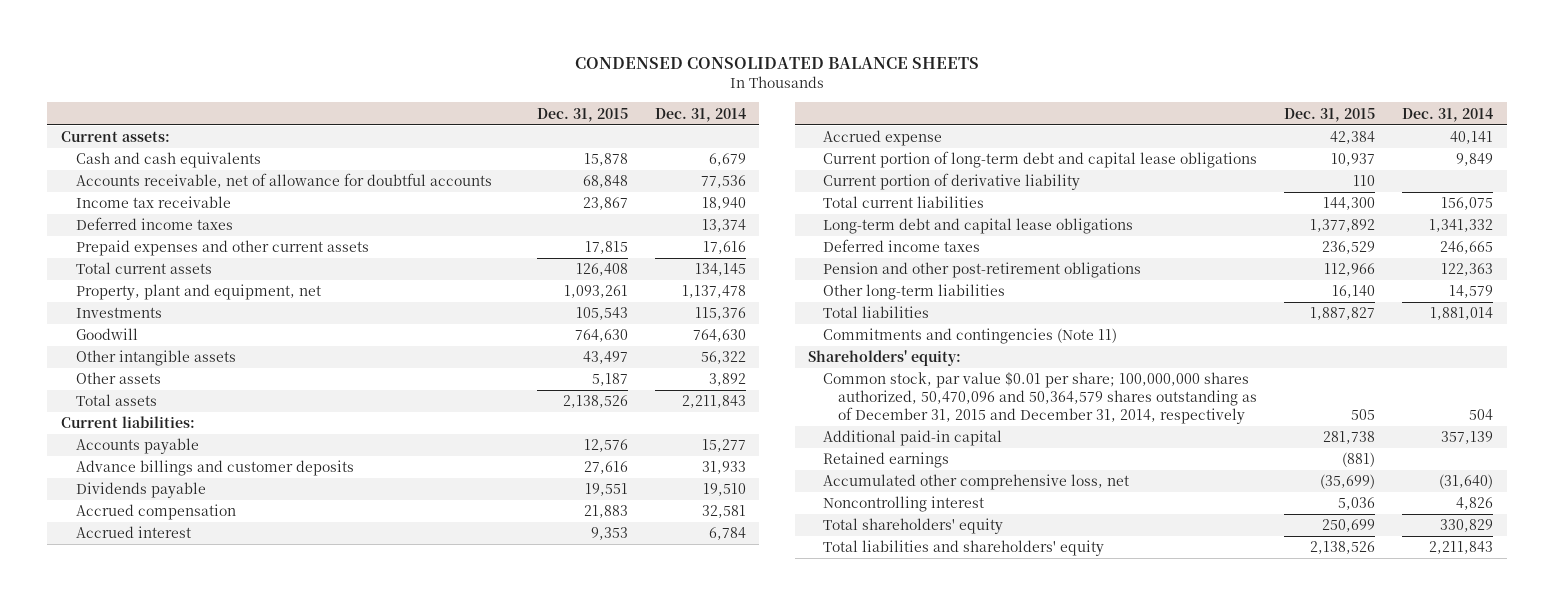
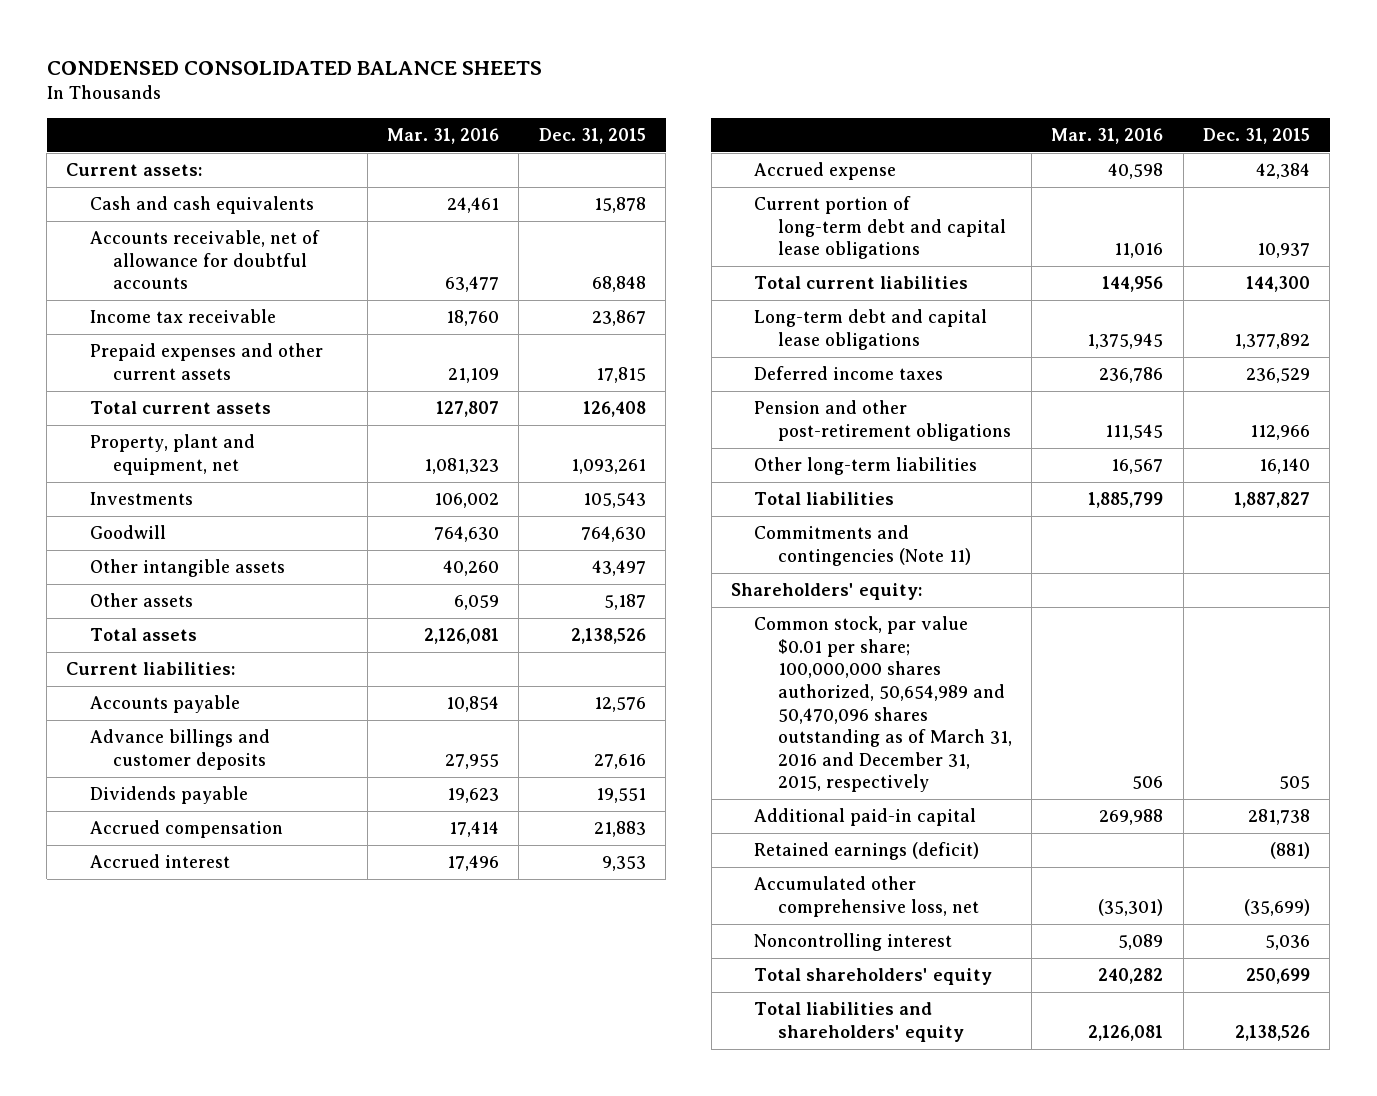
[654,107,746,122] Dec. 31, 2014 -> none
none -> [387,127,500,144] Mar. 31, 2016
[75,217,233,231] Deferred income taxes -> none
[822,173,1080,191] Current portion of derivative liability -> none
[822,372,1257,425] Common stock, par value $0.01 per share; 100,000,000 shares authorized, 50,470,096 and 50,364,579 shares outstanding as of December 31, 2015 and December 31, 2014, respectively -> [754,616,1012,793] Common stock, par value $0.01 per share; 100,000,000 shares authorized, 50,654,989 and 50,470,096 shares outstanding as of March 31, 2016 and December 31, 2015, respectively
[822,452,949,469] Retained earnings -> [754,842,980,861] Retained earnings (deficit)

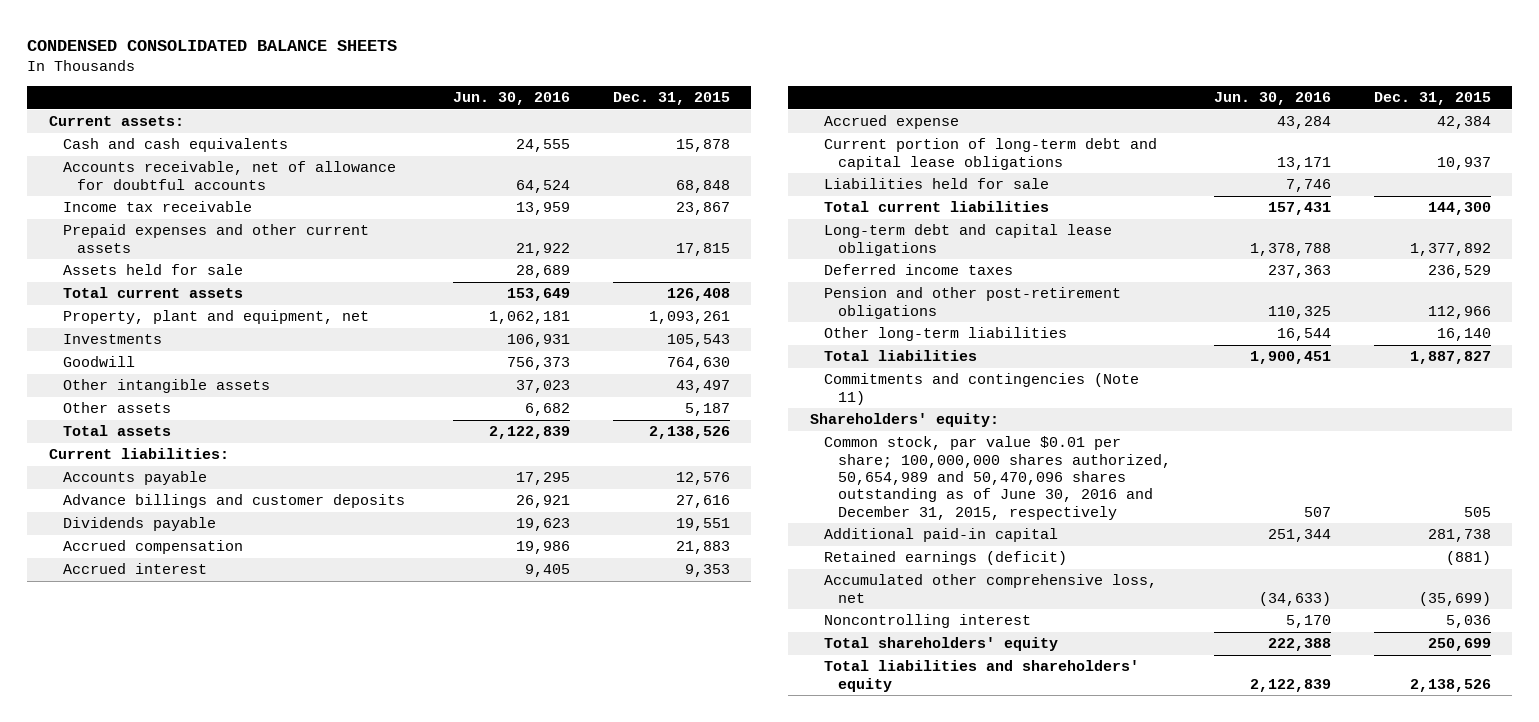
[387,127,500,144] Mar. 31, 2016 -> none
none -> [452,92,570,106] Jun. 30, 2016
none -> [62,264,243,276] Assets held for sale
none -> [823,178,1049,190] Liabilities held for sale
[754,616,1012,793] Common stock, par value $0.01 per share; 100,000,000 shares authorized, 50,654,989 and 50,470,096 shares outstanding as of March 31, 2016 and December 31, 2015, respectively -> [823,436,1172,520] Common stock, par value $0.01 per share; 100,000,000 shares authorized, 50,654,989 and 50,470,096 shares outstanding as of June 30, 2016 and December 31, 2015, respectively

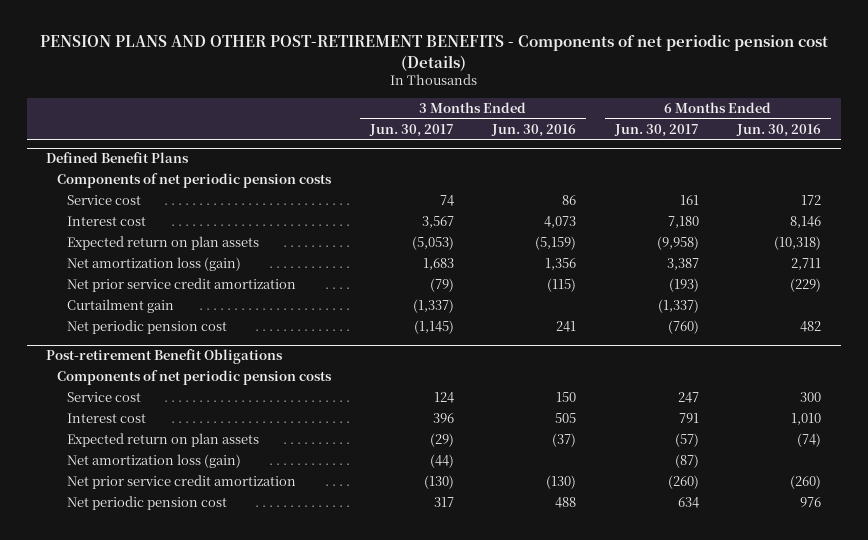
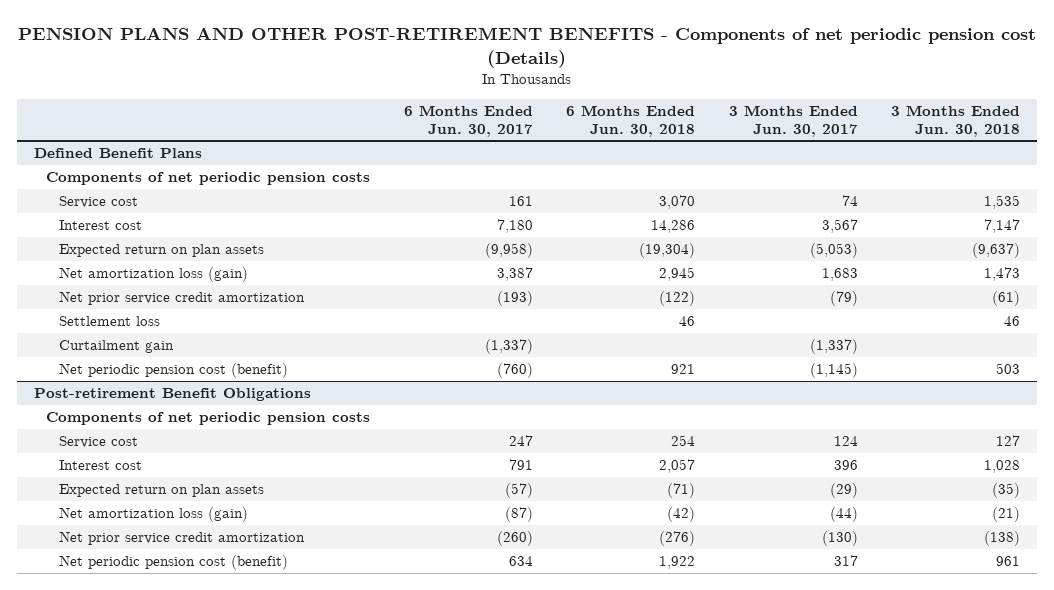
[491,123,577,137] Jun. 30, 2016 -> none
[736,123,822,137] Jun. 30, 2016 -> none
none -> [566,105,696,137] 6 Months Ended Jun. 30, 2018
none -> [891,105,1021,137] 3 Months Ended Jun. 30, 2018
none -> [59,316,161,327] Settlement loss
[67,320,228,335] Net periodic pension cost -> [59,363,289,379] Net periodic pension cost (benefit)
[67,496,228,511] Net periodic pension cost -> [59,555,289,571] Net periodic pension cost (benefit)

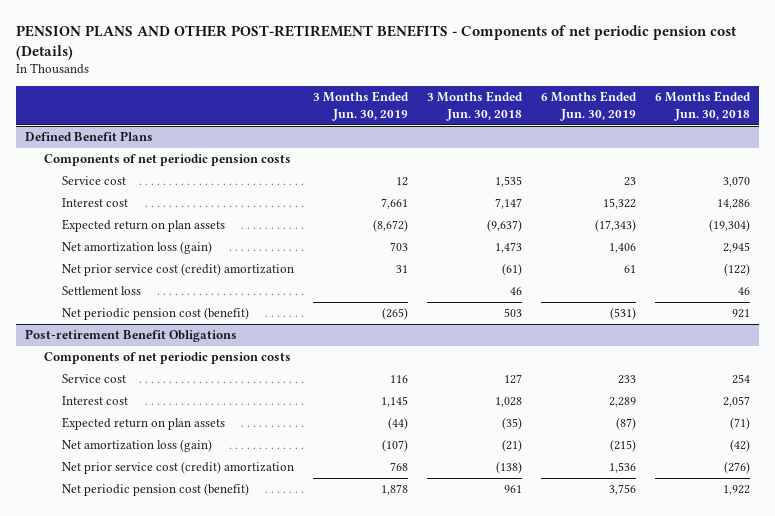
[403,105,533,137] 6 Months Ended Jun. 30, 2017 -> none
[728,105,858,137] 3 Months Ended Jun. 30, 2017 -> none
none -> [313,91,410,121] 3 Months Ended Jun. 30, 2019
none -> [540,91,637,121] 6 Months Ended Jun. 30, 2019
[59,291,306,306] Net prior service credit amortization -> [62,263,295,277] Net prior service cost (credit) amortization
[59,340,175,354] Curtailment gain -> none
[59,531,306,546] Net prior service credit amortization -> [62,461,295,475] Net prior service cost (credit) amortization

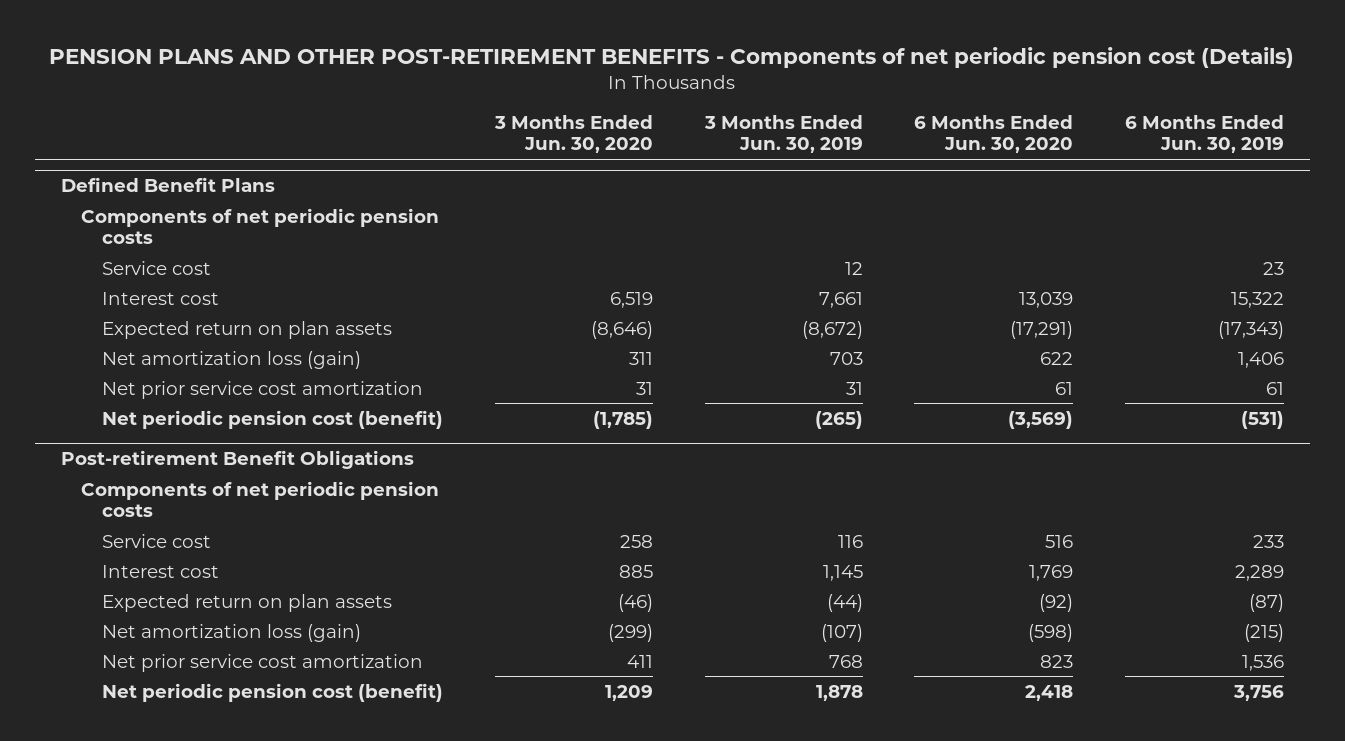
[426,91,523,121] 3 Months Ended Jun. 30, 2018 -> none
[654,91,751,121] 6 Months Ended Jun. 30, 2018 -> none
none -> [493,114,653,154] 3 Months Ended Jun. 30, 2020
none -> [914,114,1074,154] 6 Months Ended Jun. 30, 2020
[62,286,142,296] Settlement loss -> none
[62,263,295,277] Net prior service cost (credit) amortization -> [102,380,424,399] Net prior service cost amortization
[62,461,295,475] Net prior service cost (credit) amortization -> [102,653,424,672] Net prior service cost amortization

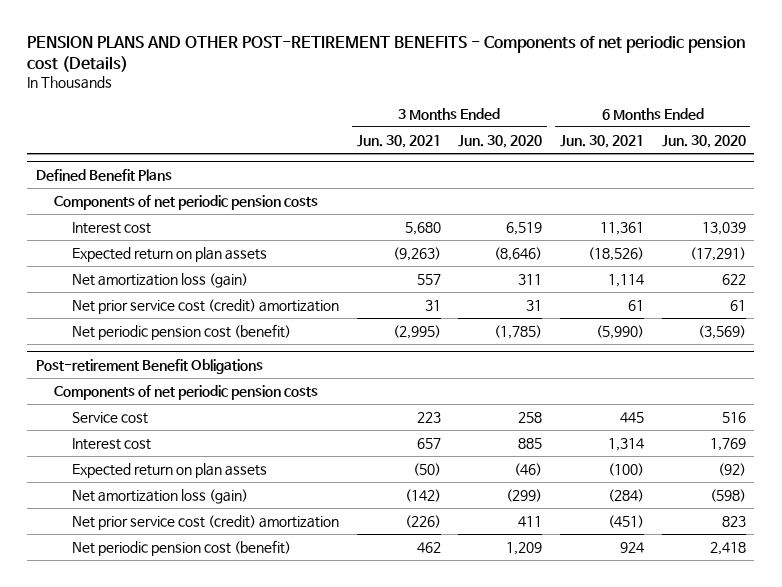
[703,114,863,154] 3 Months Ended Jun. 30, 2019 -> none
[1125,114,1285,154] 6 Months Ended Jun. 30, 2019 -> none
none -> [356,134,441,148] Jun. 30, 2021
none -> [559,134,644,148] Jun. 30, 2021
[102,260,212,275] Service cost -> none
[102,380,424,399] Net prior service cost amortization -> [71,298,339,314] Net prior service cost (credit) amortization
[102,653,424,672] Net prior service cost amortization -> [71,514,339,530] Net prior service cost (credit) amortization

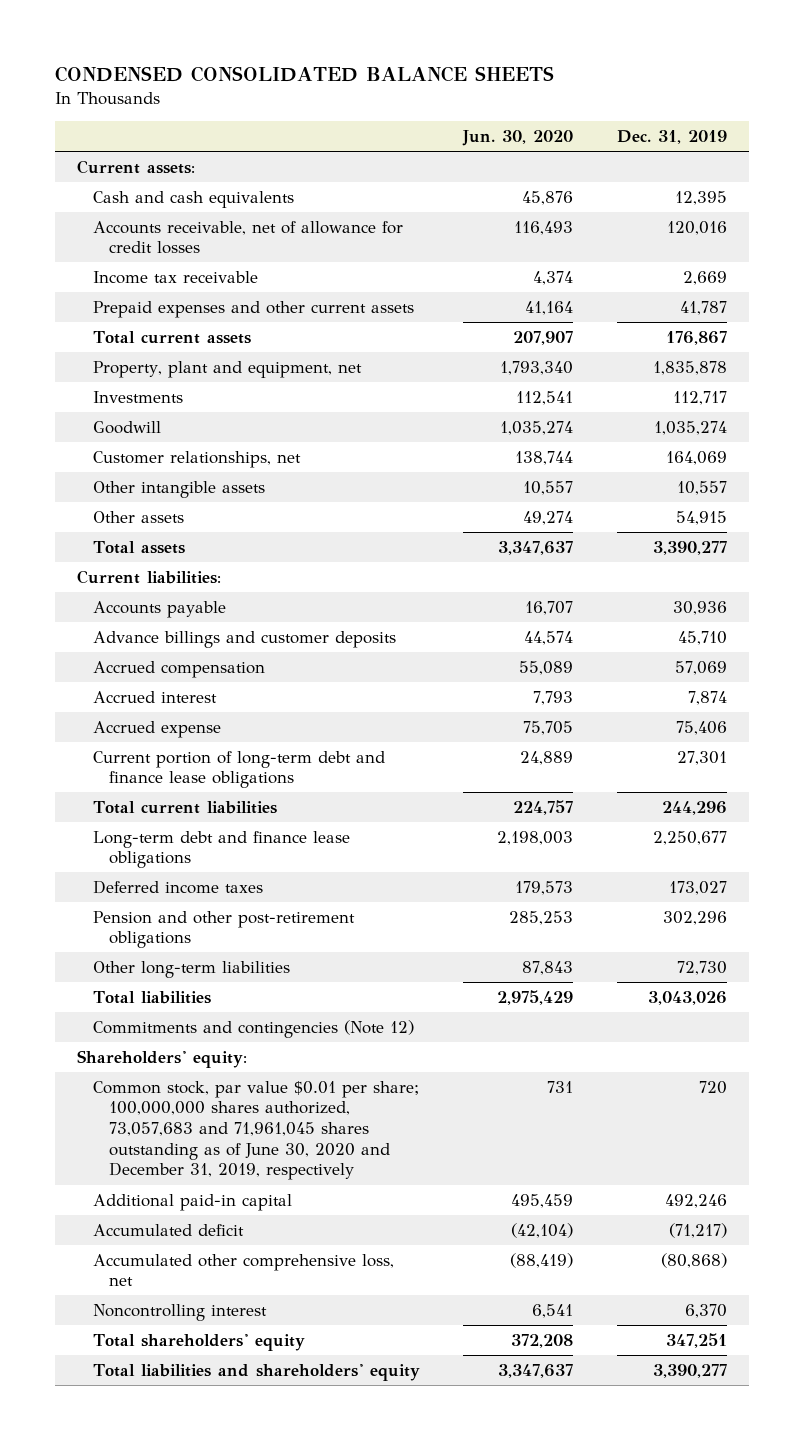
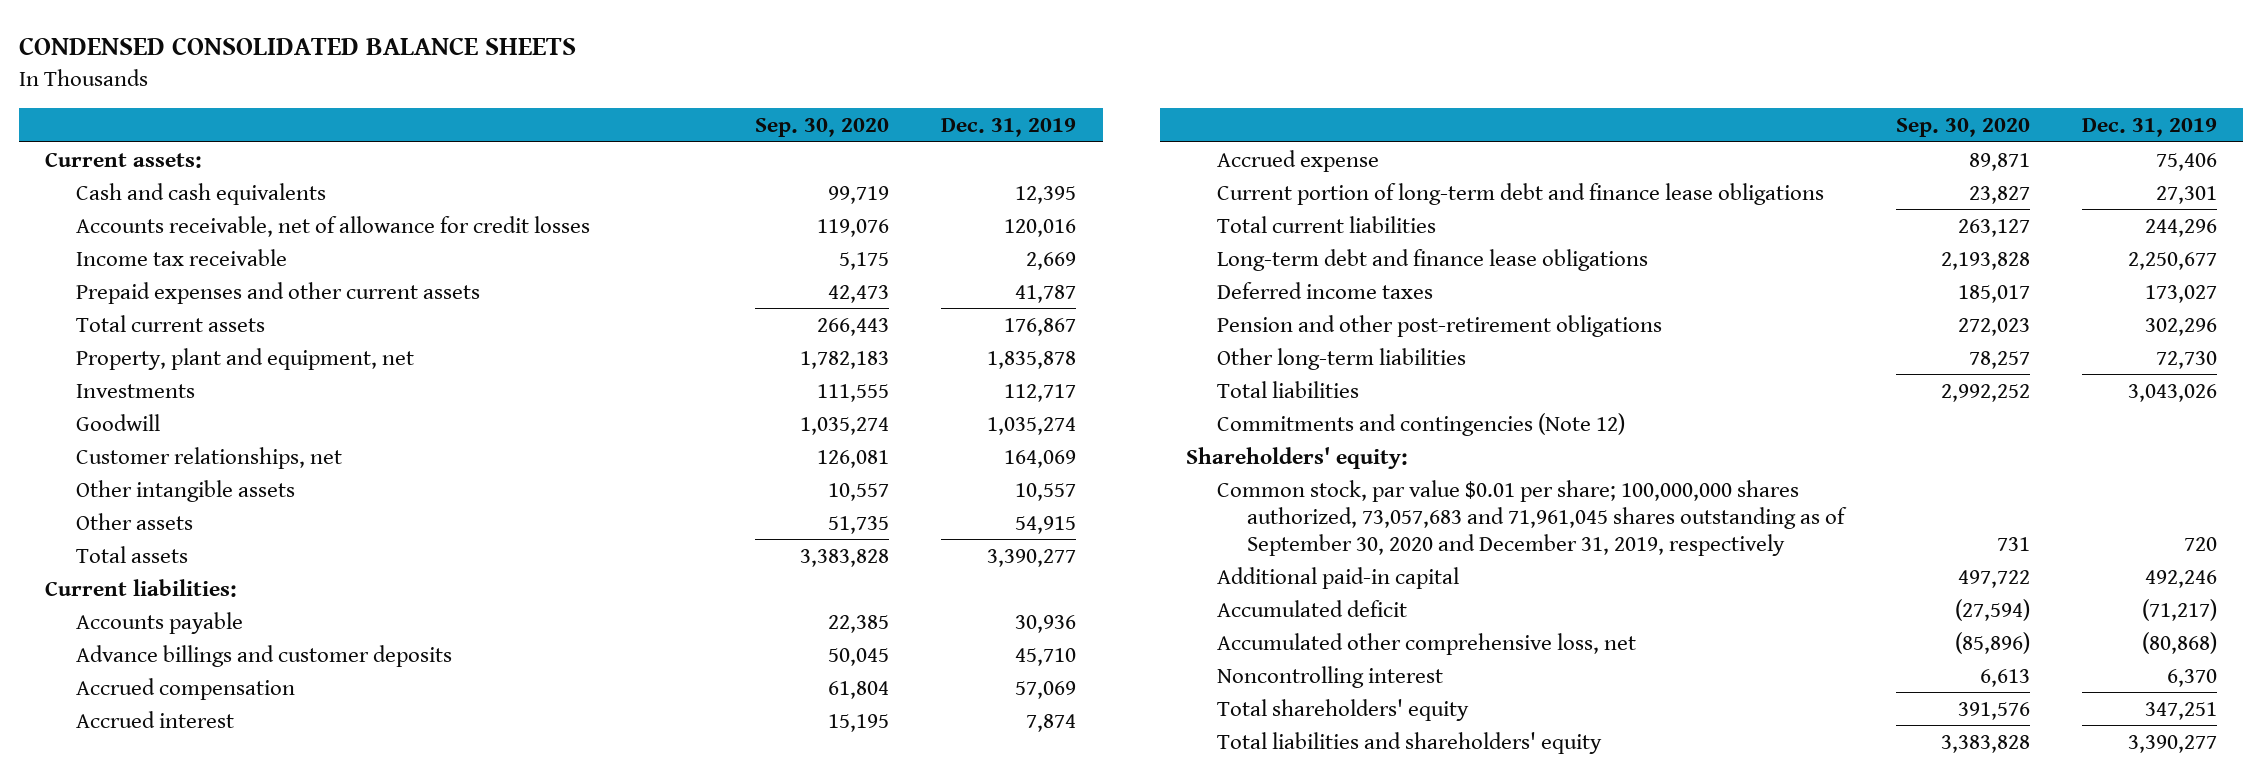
[462,129,574,146] Jun. 30, 2020 -> none
none -> [755,118,890,138] Sep. 30, 2020
[92,1080,419,1181] Common stock, par value $0.01 per share; 100,000,000 shares authorized, 73,057,683 and 71,961,045 shares outstanding as of June 30, 2020 and December 31, 2019, respectively -> [1216,479,1848,556] Common stock, par value $0.01 per share; 100,000,000 shares authorized, 73,057,683 and 71,961,045 shares outstanding as of September 30, 2020 and December 31, 2019, respectively

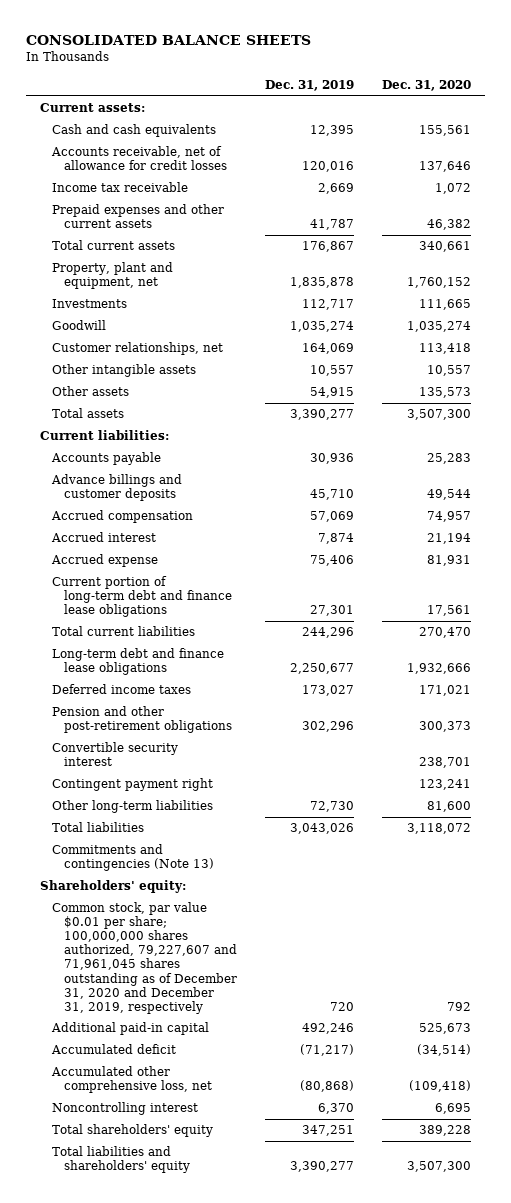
[18,36,576,55] CONDENSED CONSOLIDATED BALANCE SHEETS -> [26,35,312,46] CONSOLIDATED BALANCE SHEETS
[755,118,890,138] Sep. 30, 2020 -> none
none -> [381,79,471,91] Dec. 31, 2020
none -> [52,742,179,767] Convertible security interest
none -> [52,778,214,792] Contingent payment right
[1216,412,1625,436] Commitments and contingencies (Note 12) -> [52,844,215,872] Commitments and contingencies (Note 13)
[1216,479,1848,556] Common stock, par value $0.01 per share; 100,000,000 shares authorized, 73,057,683 and 71,961,045 shares outstanding as of September 30, 2020 and December 31, 2019, respectively -> [52,902,238,1014] Common stock, par value $0.01 per share; 100,000,000 shares authorized, 79,227,607 and 71,961,045 shares outstanding as of December 31, 2020 and December 31, 2019, respectively

